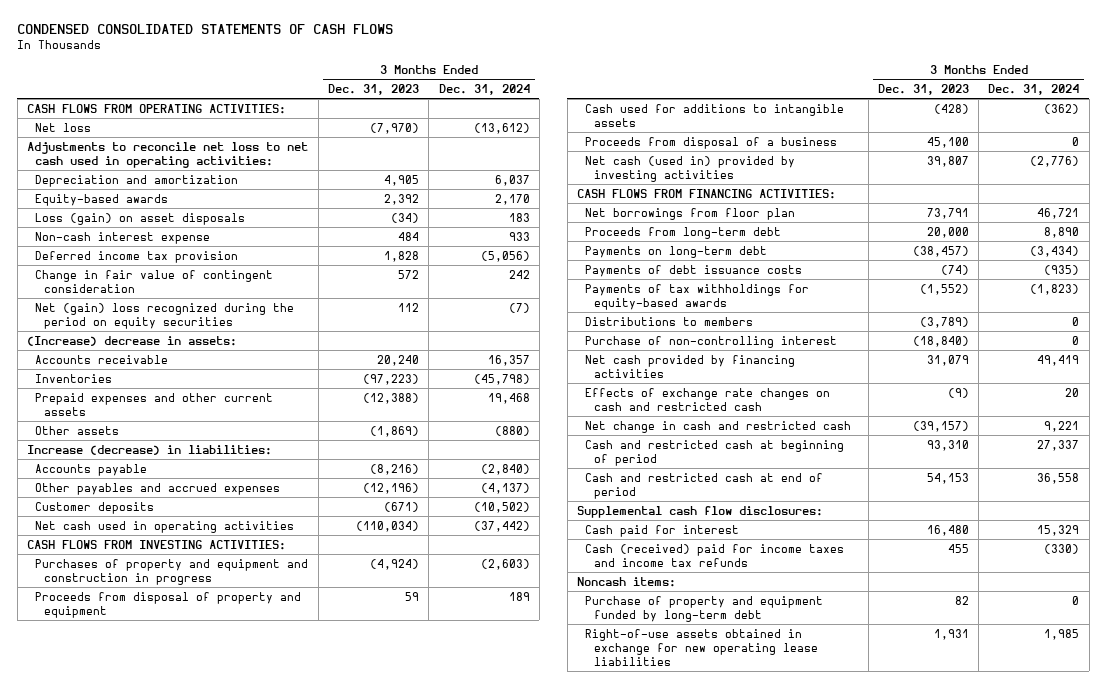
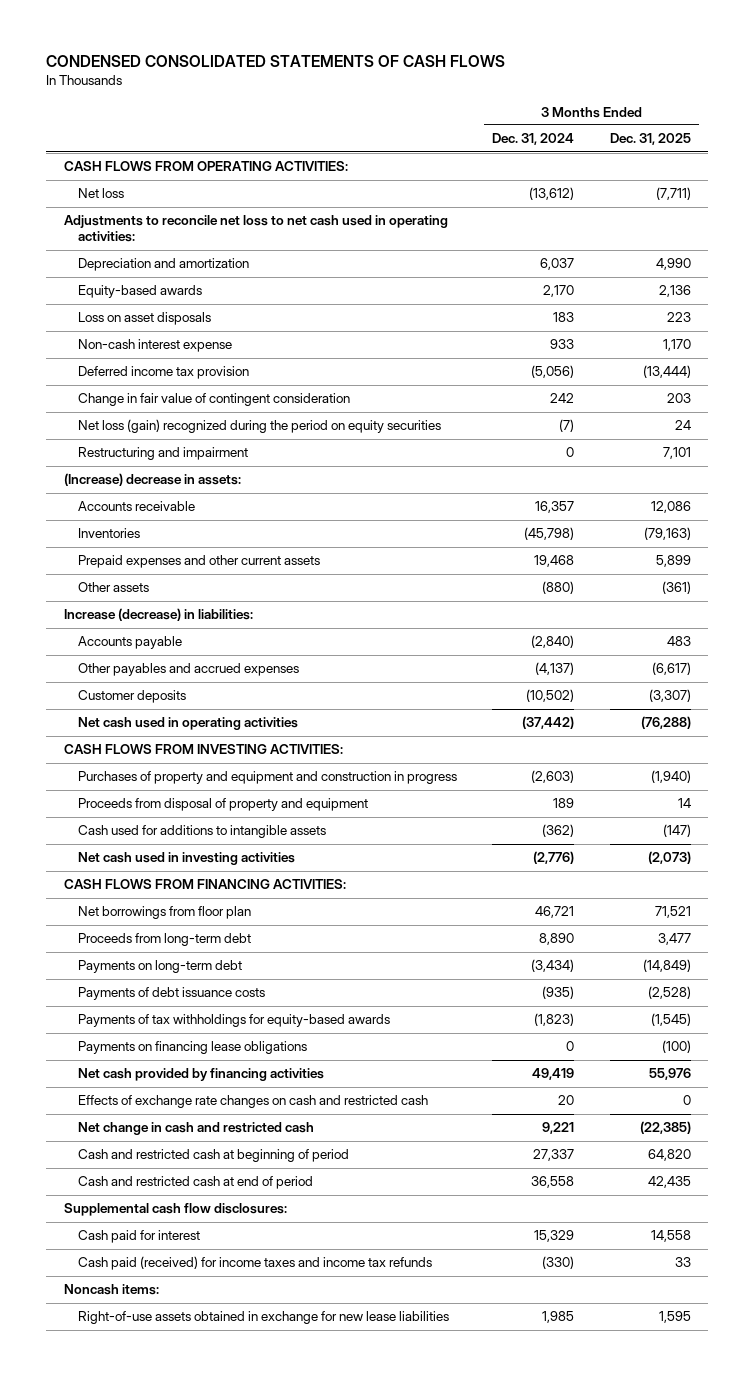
[328,83,420,95] Dec. 31, 2023 -> none
none -> [609,133,691,146] Dec. 31, 2025
[35,212,246,225] Loss (gain) on asset disposals -> [78,312,212,326] Loss on asset disposals
[35,302,295,329] Net (gain) loss recognized during the period on equity securities -> [78,419,442,434] Net loss (gain) recognized during the period on equity securities
none -> [78,447,249,461] Restructuring and impairment
[585,136,838,149] Proceeds from disposal of a business -> none
[585,155,796,182] Net cash (used in) provided by investing activities -> [78,852,296,866] Net cash used in investing activities
[585,316,754,326] Distributions to members -> none
[585,335,838,348] Purchase of non-controlling interest -> none
none -> [78,1041,308,1055] Payments on financing lease obligations
[585,543,845,567] Cash (received) paid for income taxes and income tax refunds -> [78,1256,433,1271] Cash paid (received) for income taxes and income tax refunds
[585,595,824,622] Purchase of property and equipment funded by long-term debt -> none
[585,628,818,666] Right-of-use assets obtained in exchange for new operating lease liabilities -> [78,1311,450,1325] Right-of-use assets obtained in exchange for new lease liabilities

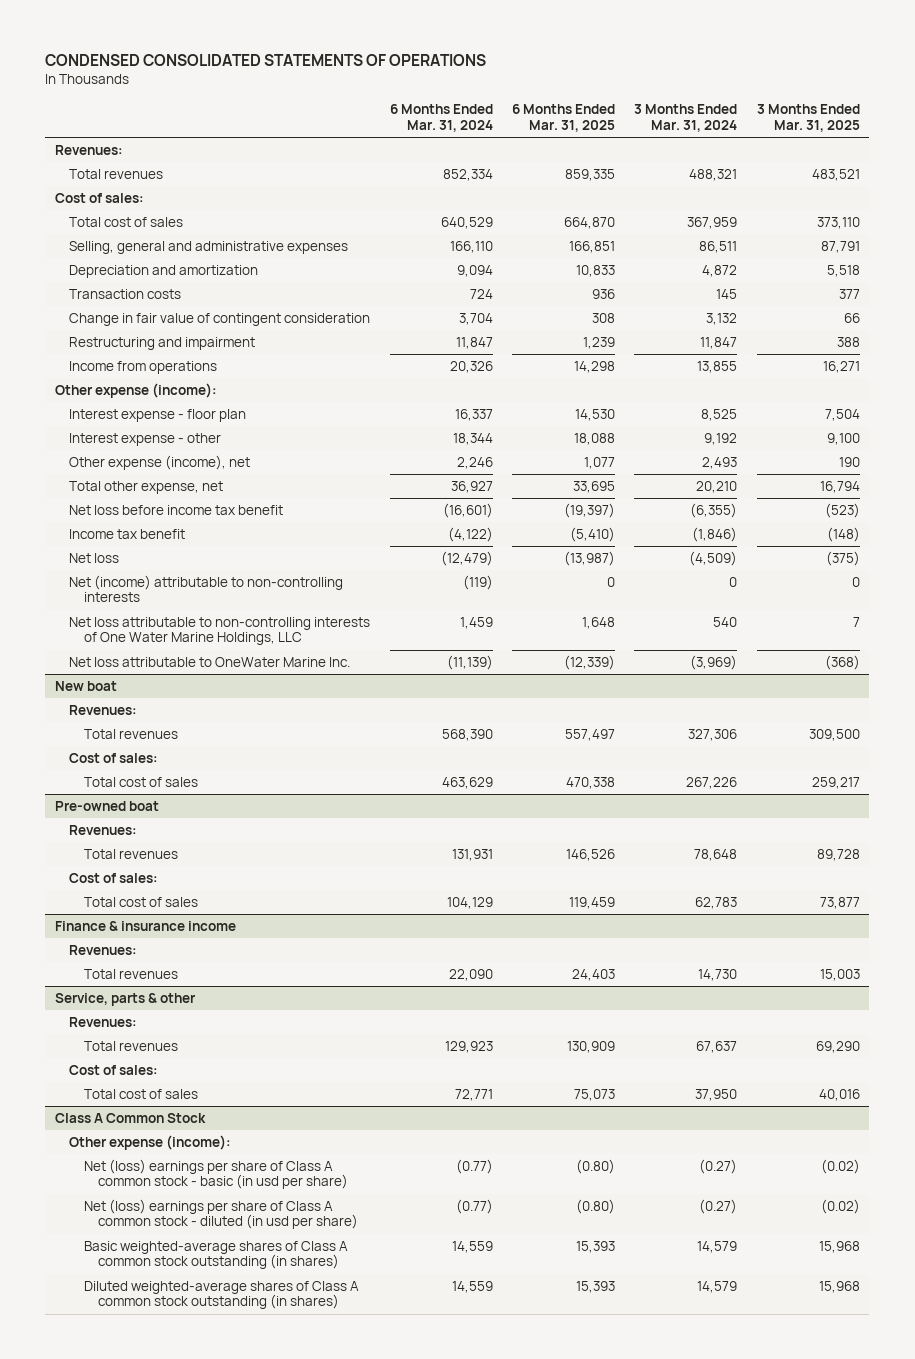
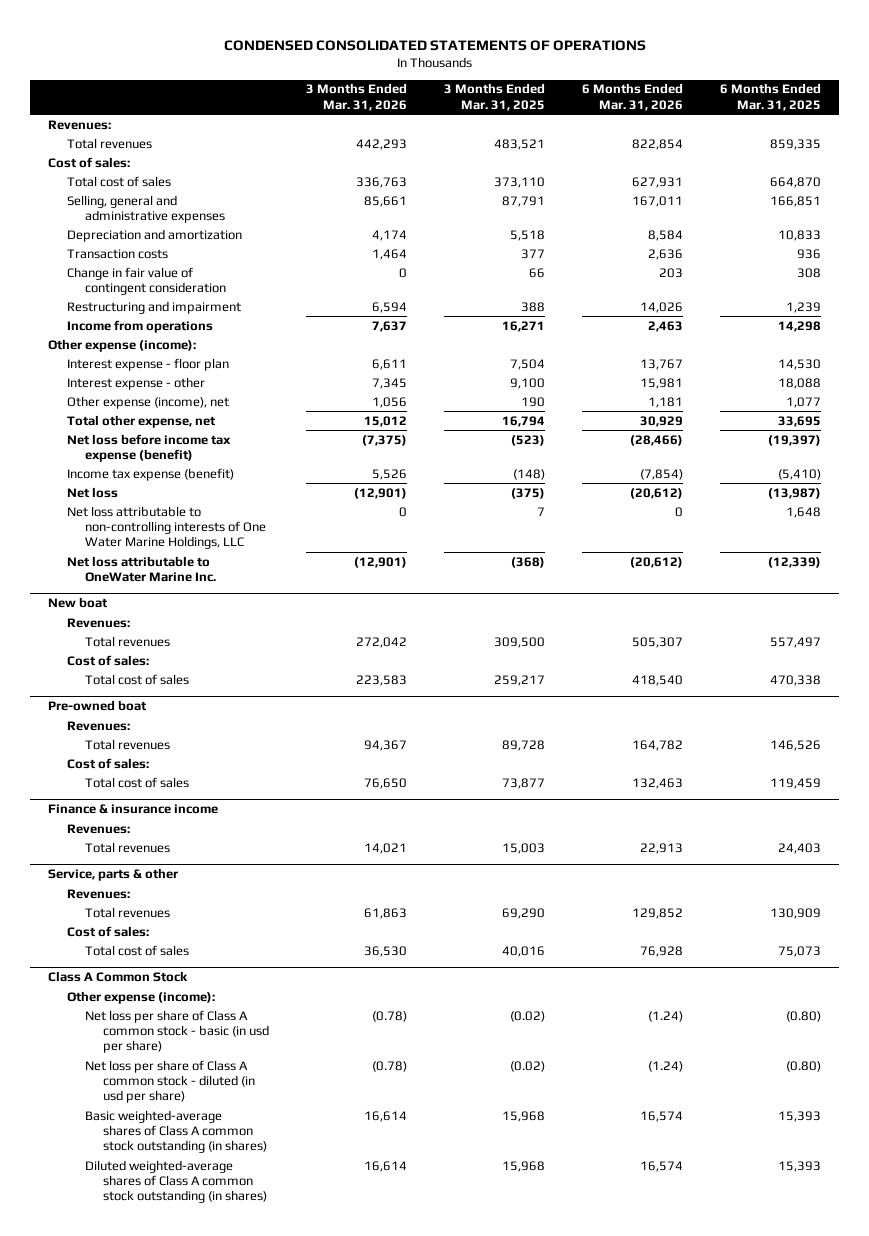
[389,104,493,132] 6 Months Ended Mar. 31, 2024 -> none
[634,104,738,132] 3 Months Ended Mar. 31, 2024 -> none
none -> [305,83,407,111] 3 Months Ended Mar. 31, 2026
none -> [581,83,683,111] 6 Months Ended Mar. 31, 2026
[69,504,284,515] Net loss before income tax benefit -> [66,433,231,462] Net loss before income tax expense (benefit)
[69,528,186,539] Income tax benefit -> [66,467,234,481] Income tax expense (benefit)
[69,574,344,603] Net (income) attributable to non-controlling interests -> none
[83,1158,349,1190] Net (loss) earnings per share of Class A common stock - basic (in usd per share) -> [84,1009,269,1054] Net loss per share of Class A common stock - basic (in usd per share)
[83,1198,359,1230] Net (loss) earnings per share of Class A common stock - diluted (in usd per share) -> [84,1059,255,1104] Net loss per share of Class A common stock - diluted (in usd per share)

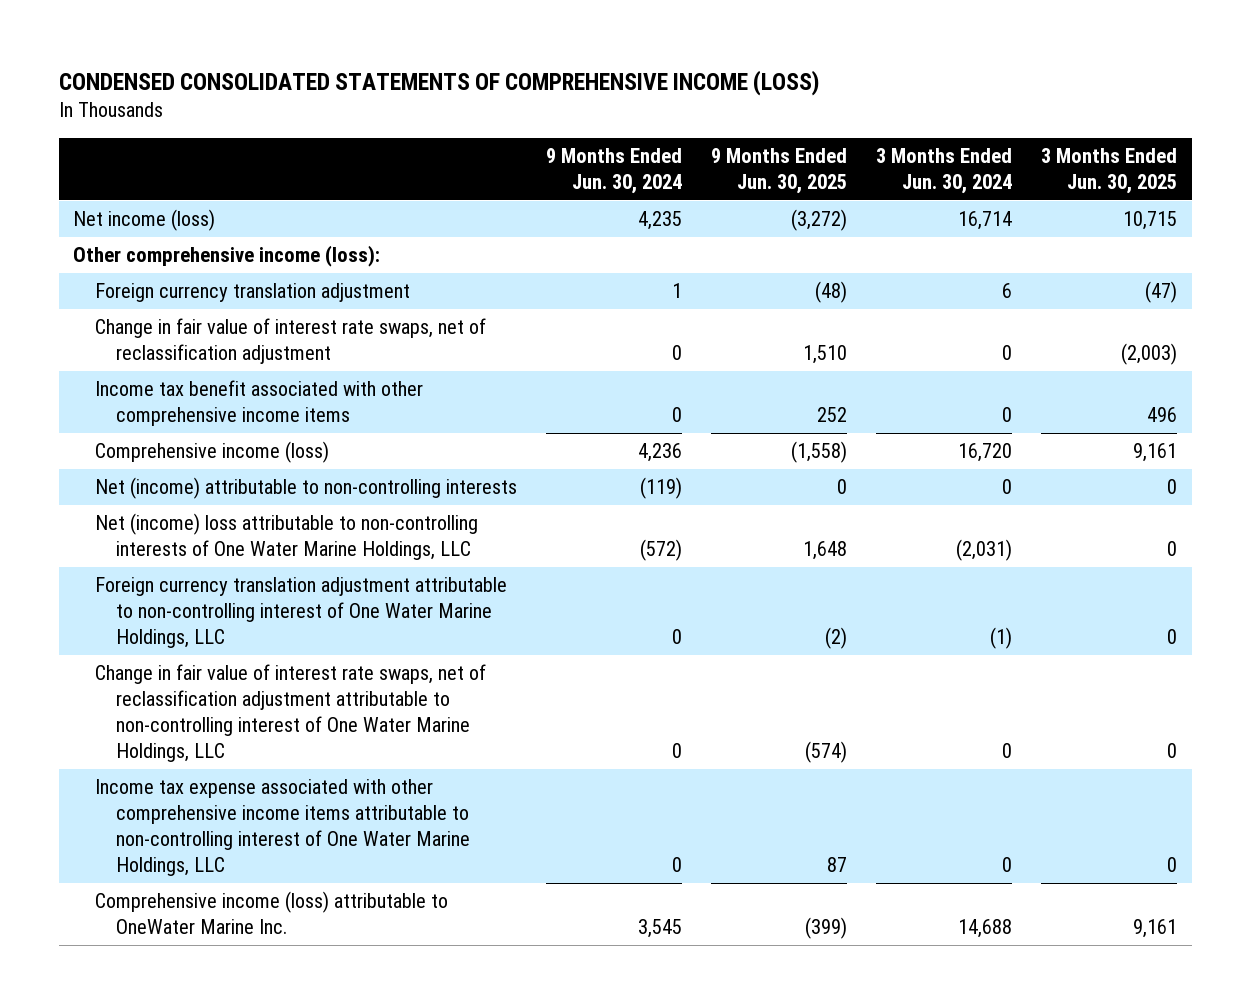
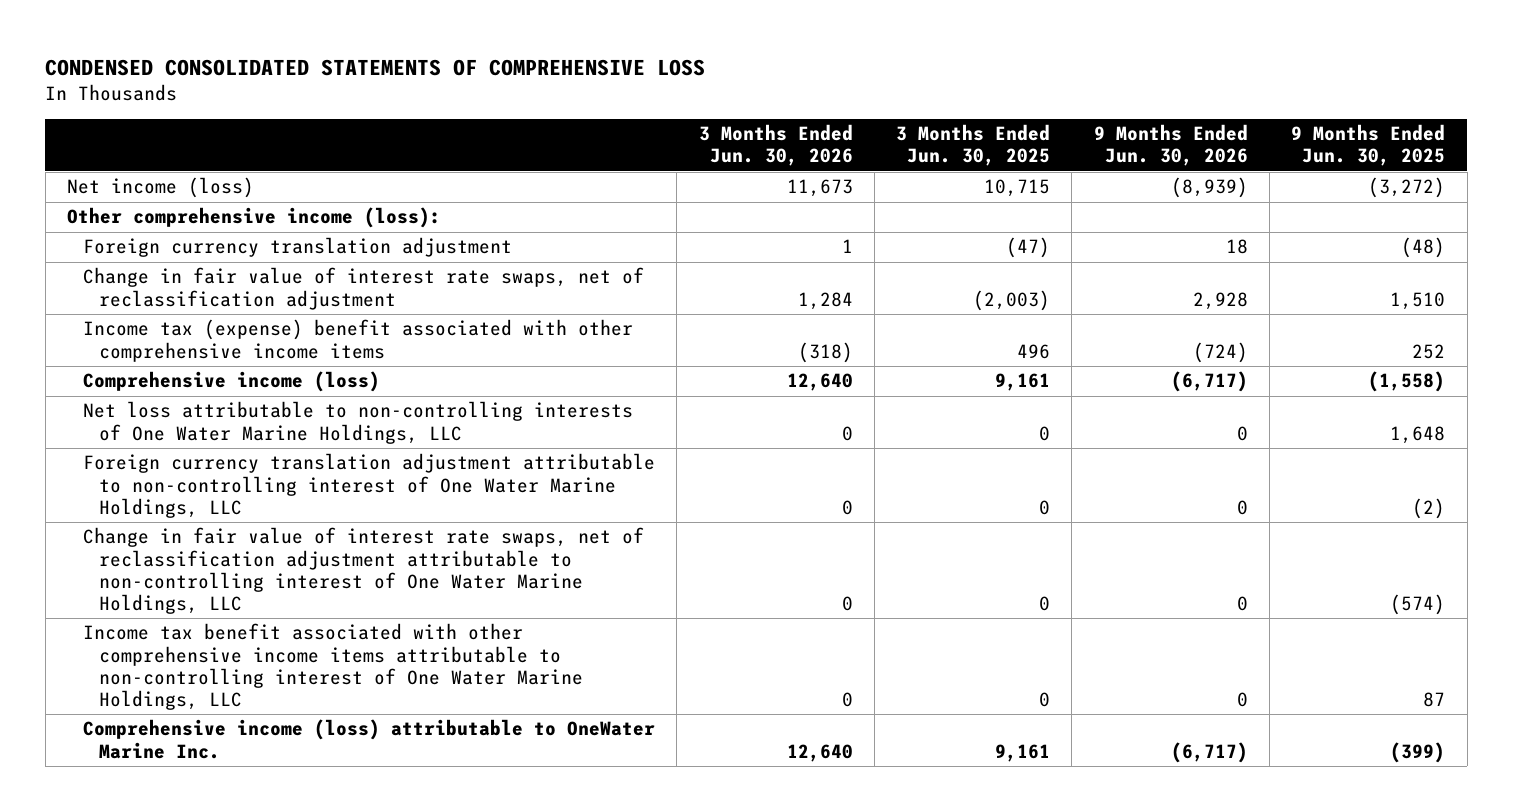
[58,70,819,97] CONDENSED CONSOLIDATED STATEMENTS OF COMPREHENSIVE INCOME (LOSS) -> [45,58,706,76] CONDENSED CONSOLIDATED STATEMENTS OF COMPREHENSIVE LOSS
[545,147,682,194] 9 Months Ended Jun. 30, 2024 -> none
[876,147,1013,194] 3 Months Ended Jun. 30, 2024 -> none
none -> [698,124,853,167] 3 Months Ended Jun. 30, 2026
none -> [1093,124,1248,167] 9 Months Ended Jun. 30, 2026
[94,380,423,427] Income tax benefit associated with other comprehensive income items -> [82,319,633,362] Income tax (expense) benefit associated with other comprehensive income items
[94,477,517,500] Net (income) attributable to non-controlling interests -> none
[94,513,478,561] Net (income) loss attributable to non-controlling interests of One Water Marine Holdings, LLC -> [82,401,633,444] Net loss attributable to non-controlling interests of One Water Marine Holdings, LLC
[94,779,471,877] Income tax expense associated with other comprehensive income items attributable to non-controlling interest of One Water Marine Holdings, LLC -> [82,623,583,710] Income tax benefit associated with other comprehensive income items attributable to non-controlling interest of One Water Marine Holdings, LLC

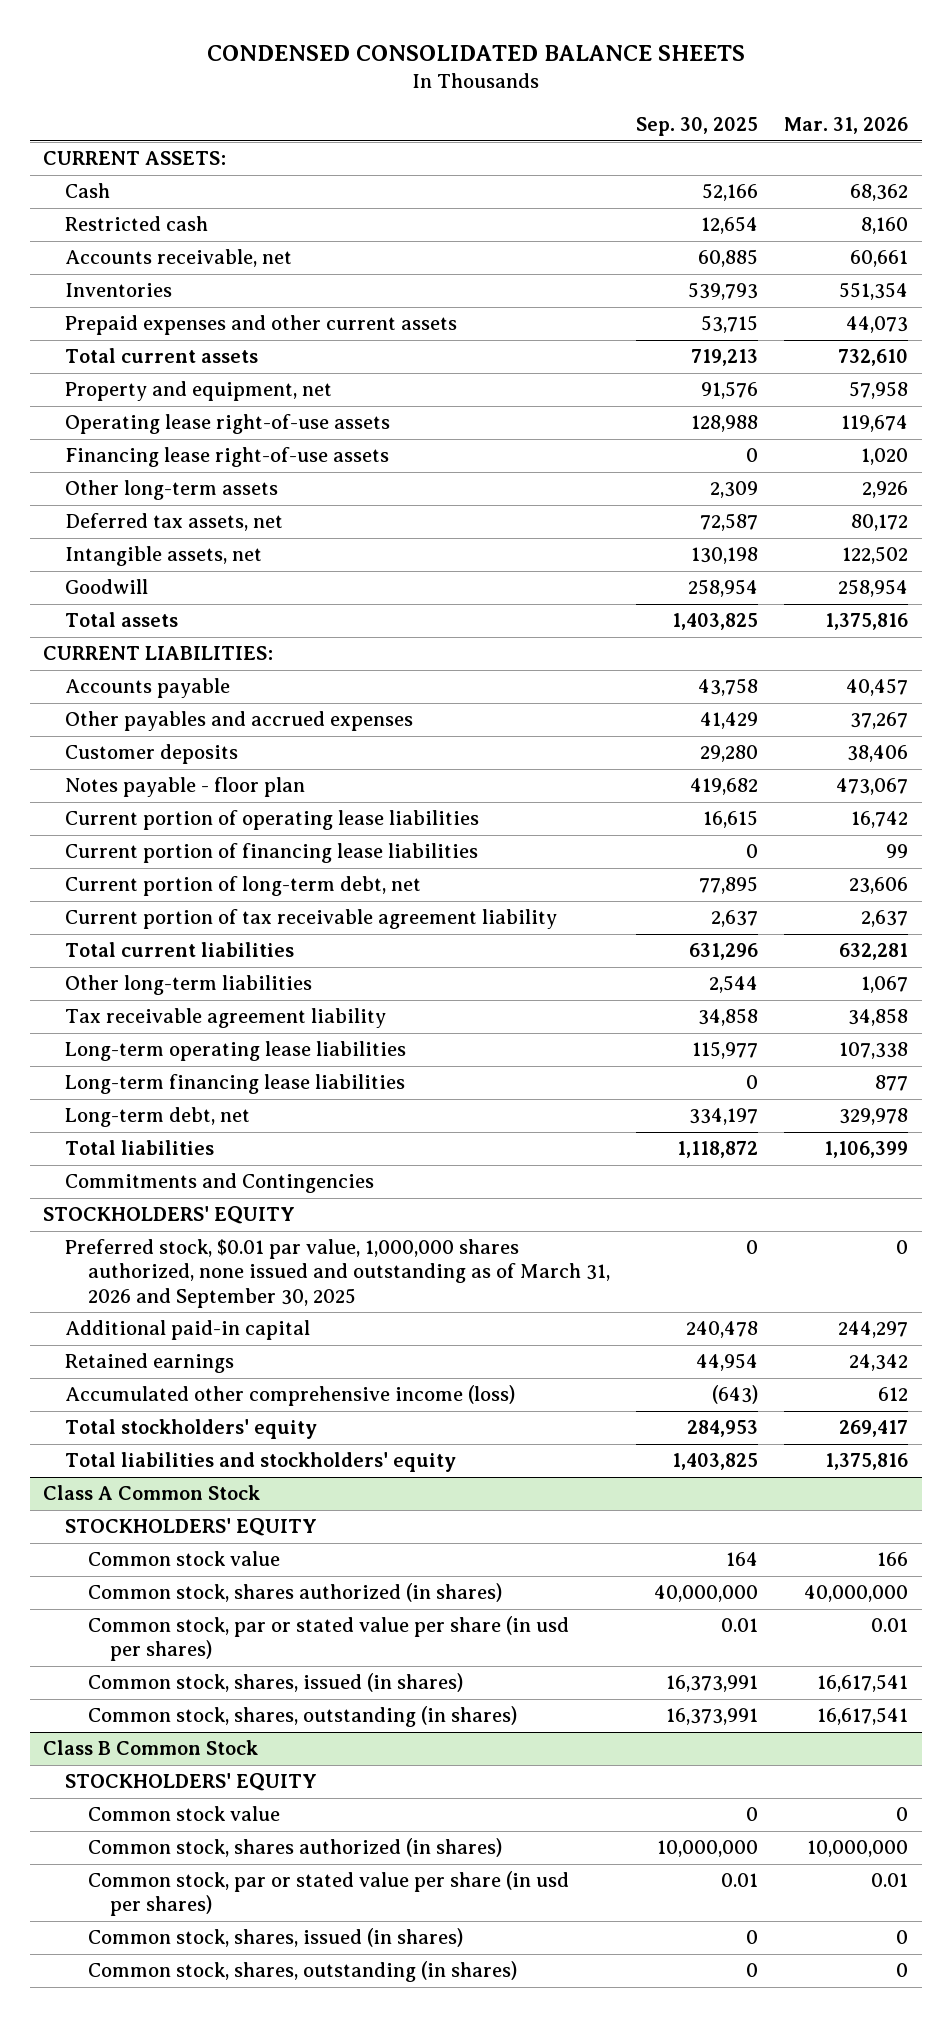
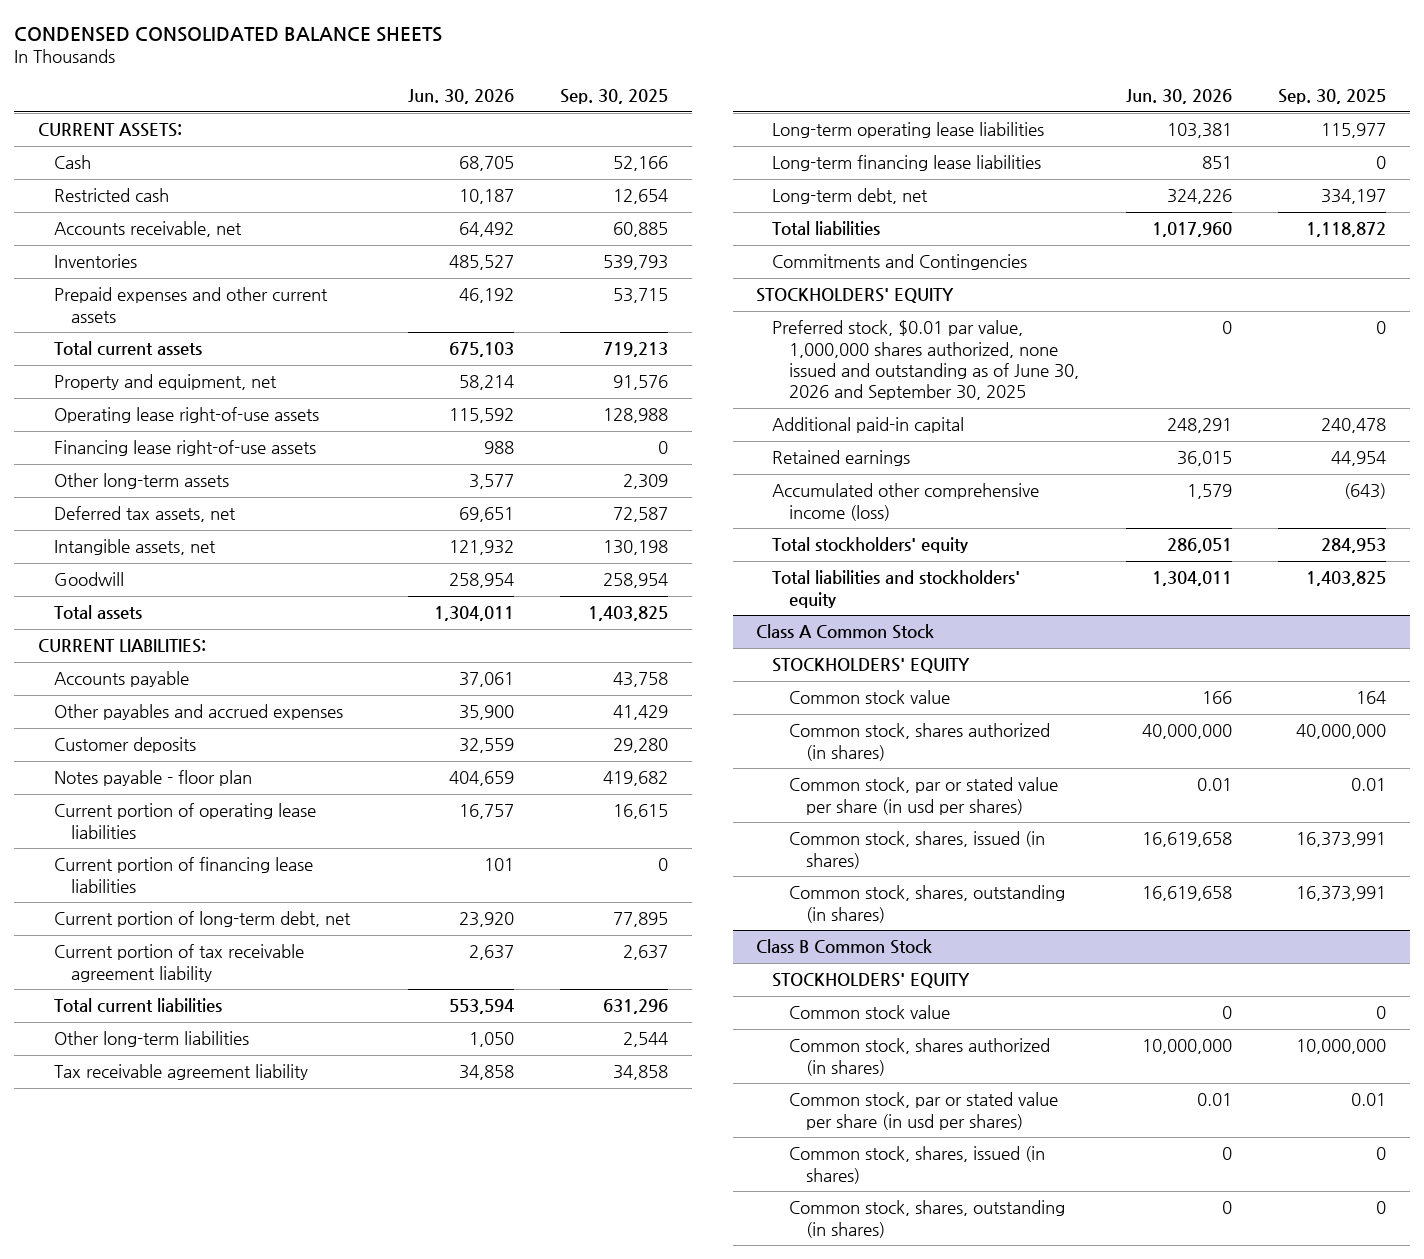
[784,116,909,134] Mar. 31, 2026 -> none
none -> [407,88,514,104] Jun. 30, 2026
[65,1239,610,1308] Preferred stock, $0.01 par value, 1,000,000 shares authorized, none issued and outstanding as of March 31, 2026 and September 30, 2025 -> [772,320,1080,400] Preferred stock, $0.01 par value, 1,000,000 shares authorized, none issued and outstanding as of June 30, 2026 and September 30, 2025

